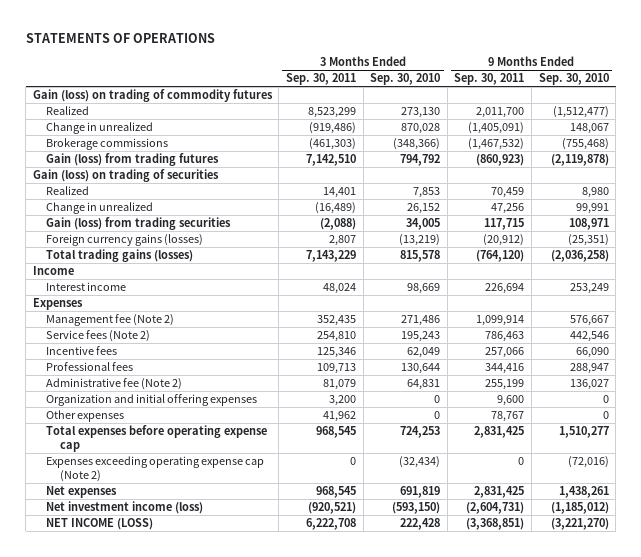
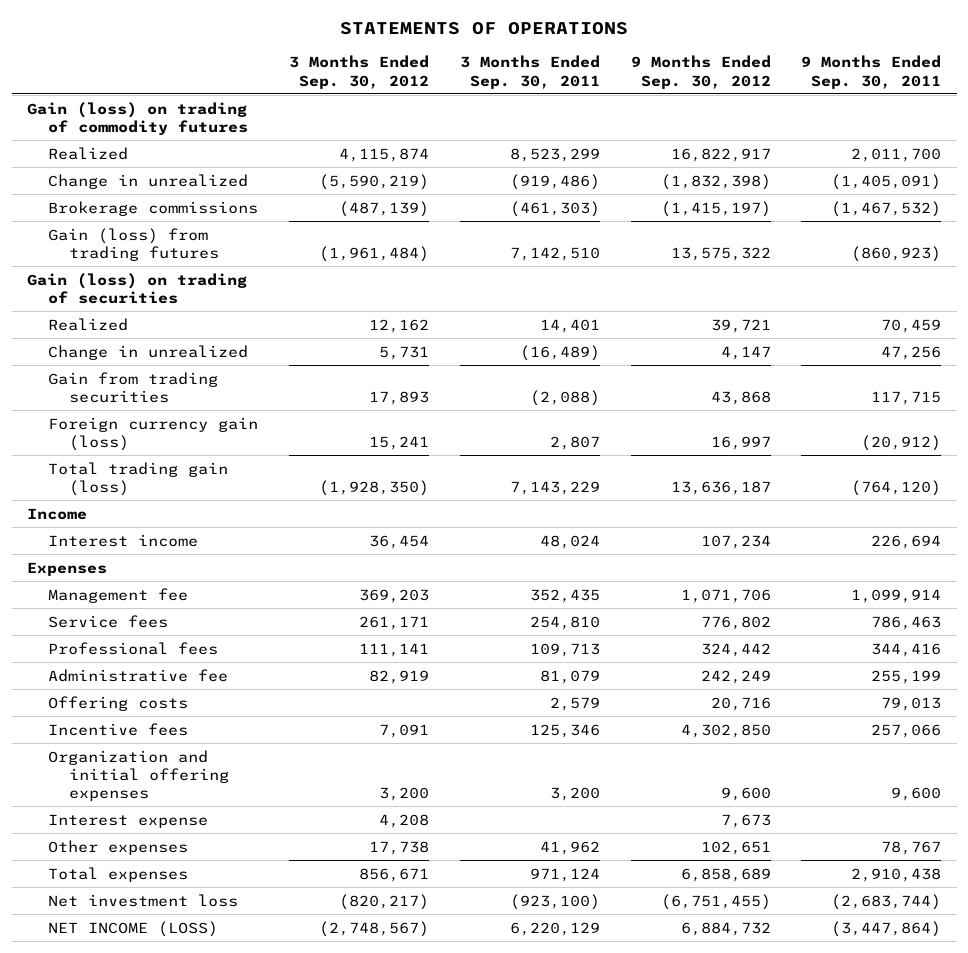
[370,73,441,86] Sep. 30, 2010 -> none
[538,73,609,86] Sep. 30, 2010 -> none
none -> [289,55,430,89] 3 Months Ended Sep. 30, 2012
none -> [630,55,771,89] 9 Months Ended Sep. 30, 2012
[46,217,232,231] Gain (loss) from trading securities -> [48,371,219,403] Gain from trading securities
[46,234,204,247] Foreign currency gains (losses) -> [48,416,259,451] Foreign currency gain (loss)
[46,249,194,263] Total trading gains (losses) -> [48,461,229,496] Total trading gain (loss)
[46,314,175,327] Management fee (Note 2) -> [48,587,189,603] Management fee
[46,330,151,343] Service fees (Note 2) -> [48,614,169,628] Service fees
[46,378,183,391] Administrative fee (Note 2) -> [48,668,229,682] Administrative fee
none -> [48,695,189,711] Offering costs
[46,346,118,356] Incentive fees -> [48,722,189,736] Incentive fees
none -> [48,813,209,828] Interest expense
[46,425,268,452] Total expenses before operating expense cap -> none
[46,456,265,482] Expenses exceeding operating expense cap (Note 2) -> none
[46,486,118,499] Net expenses -> [48,866,189,882] Total expenses
[315,486,356,499] 968,545 -> [529,867,600,882] 971,124
[474,486,525,499] 2,831,425 -> [851,867,942,882] 2,910,438
[46,501,204,515] Net investment income (loss) -> [48,893,239,907] Net investment loss
[307,502,356,515] (920,521) -> [509,893,600,910] (923,100)
[466,502,525,515] (2,604,731) -> [831,893,942,910] (2,683,744)
[305,518,356,531] 6,222,708 -> [509,921,600,936] 6,220,129
[466,518,525,531] (3,368,851) -> [831,920,942,937] (3,447,864)

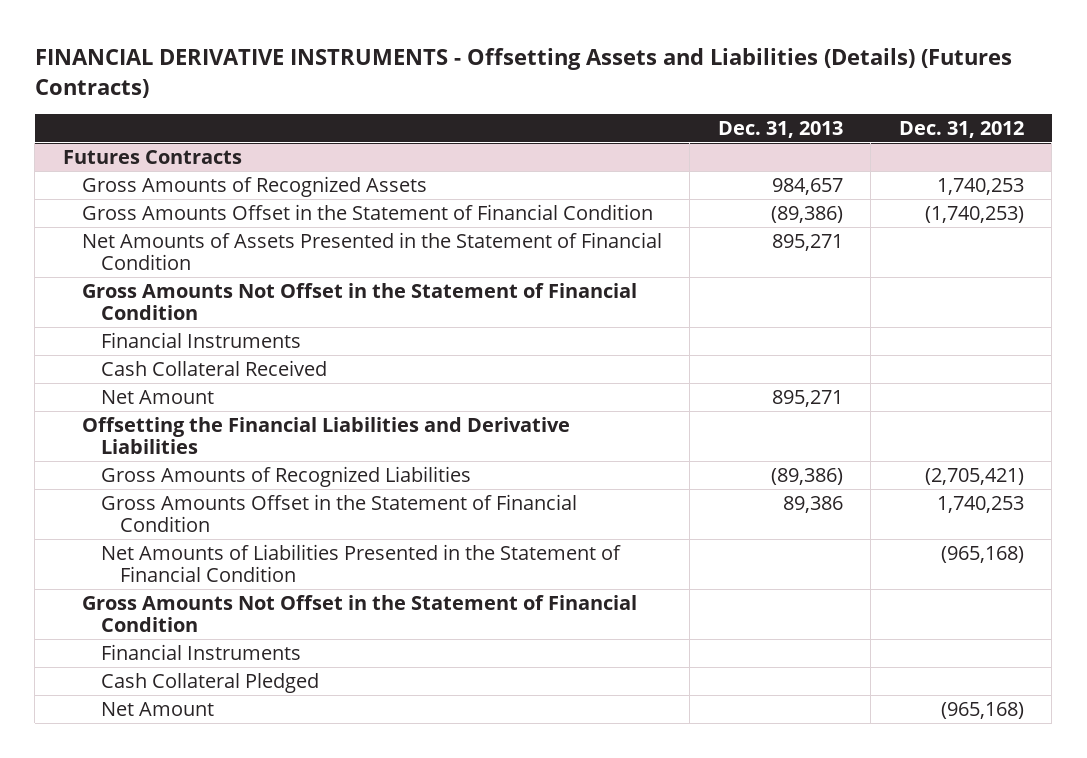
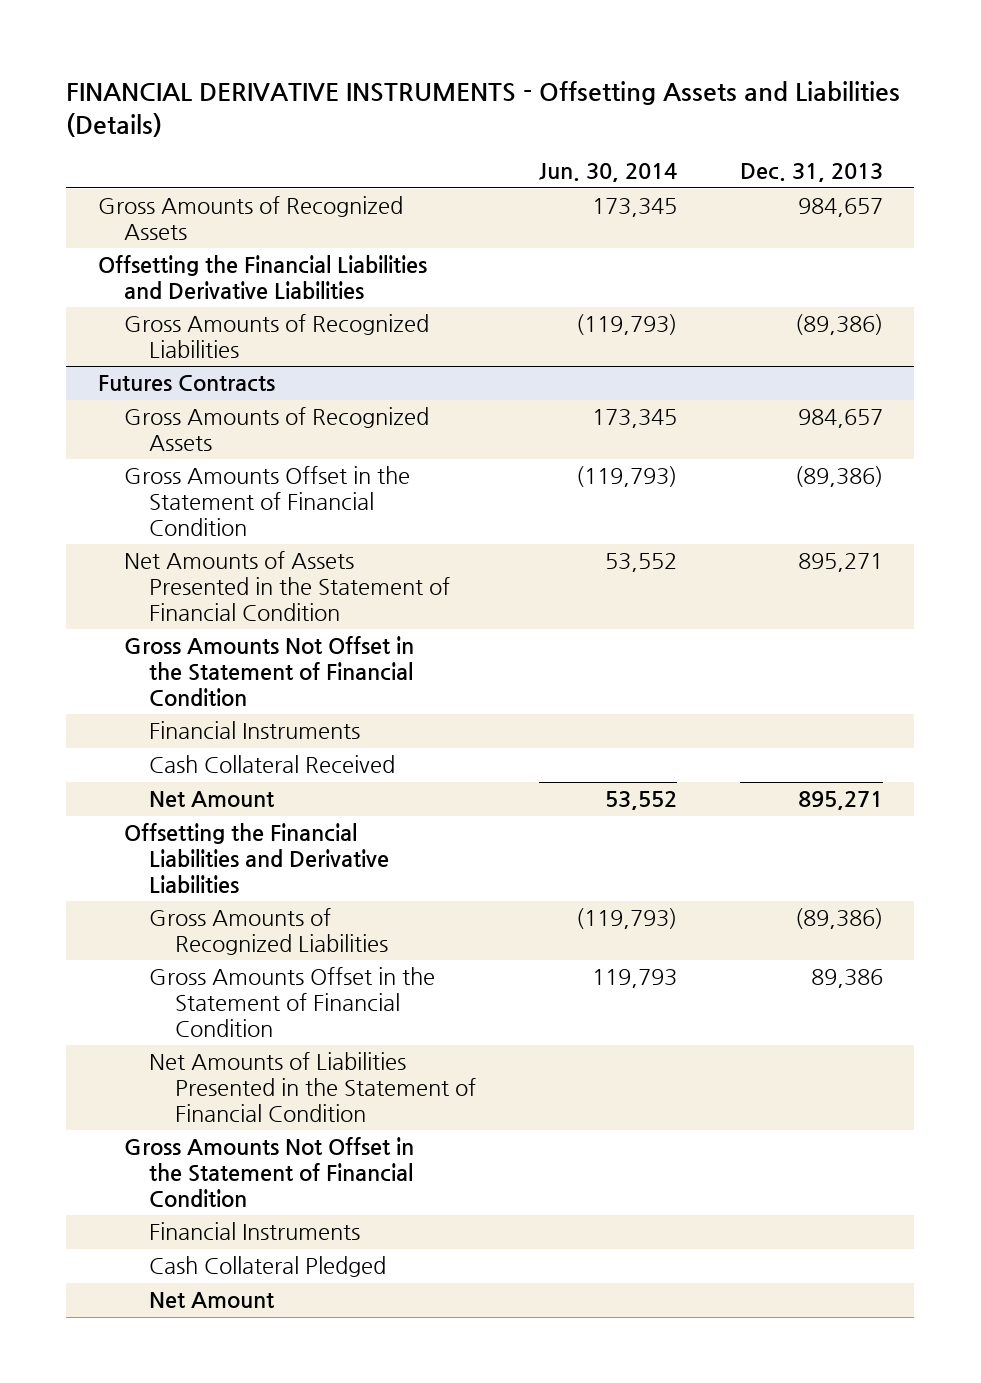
[34,47,1012,98] FINANCIAL DERIVATIVE INSTRUMENTS - Offsetting Assets and Liabilities (Details) (Futures Contracts) -> [66,80,901,137] FINANCIAL DERIVATIVE INSTRUMENTS - Offsetting Assets and Liabilities (Details)
[898,120,1024,138] Dec. 31, 2012 -> none
none -> [538,163,677,183] Jun. 30, 2014
none -> [97,196,403,241] Gross Amounts of Recognized Assets
none -> [97,255,427,300] Offsetting the Financial Liabilities and Derivative Liabilities
none -> [123,314,429,359] Gross Amounts of Recognized Liabilities

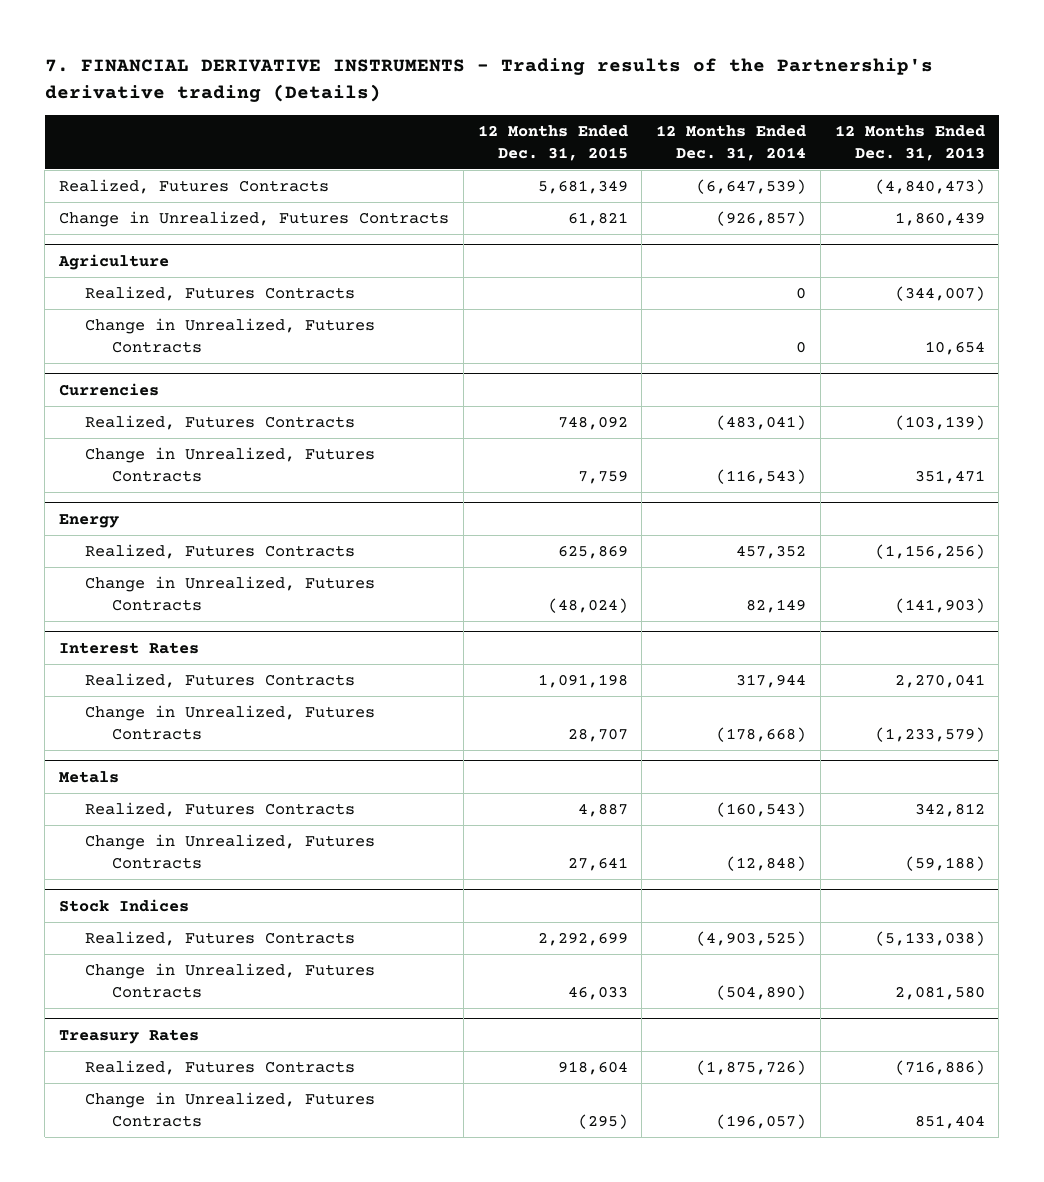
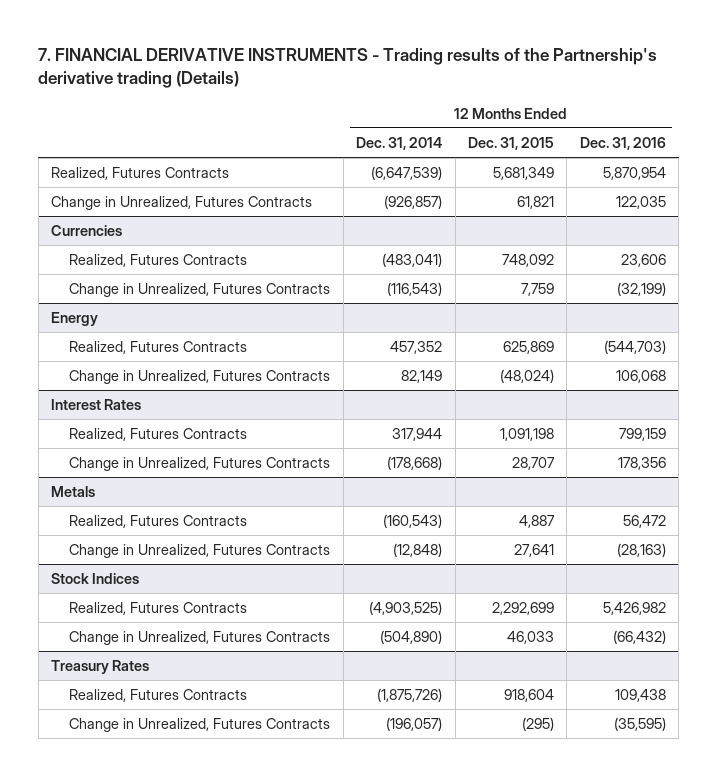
[834,124,985,161] 12 Months Ended Dec. 31, 2013 -> none
none -> [579,137,666,151] Dec. 31, 2016
[58,253,170,270] Agriculture -> none
[85,286,356,302] Realized, Futures Contracts -> none
[85,318,376,353] Change in Unrealized, Futures Contracts -> none

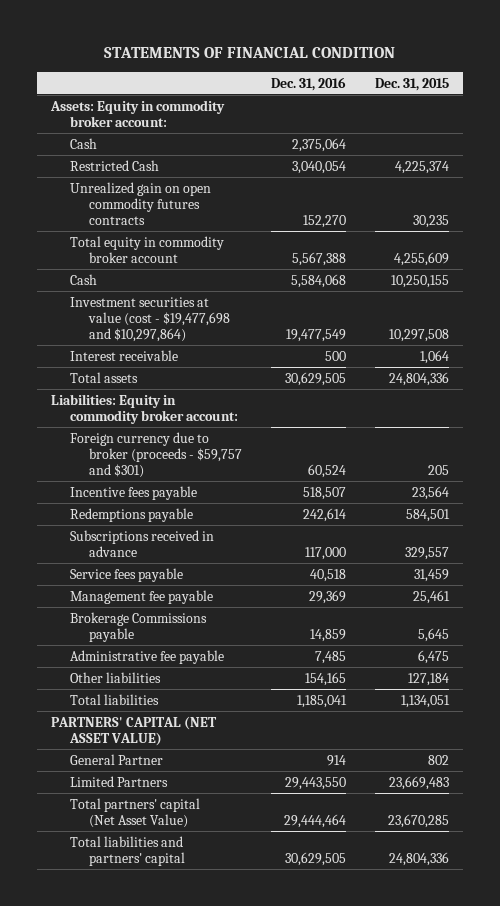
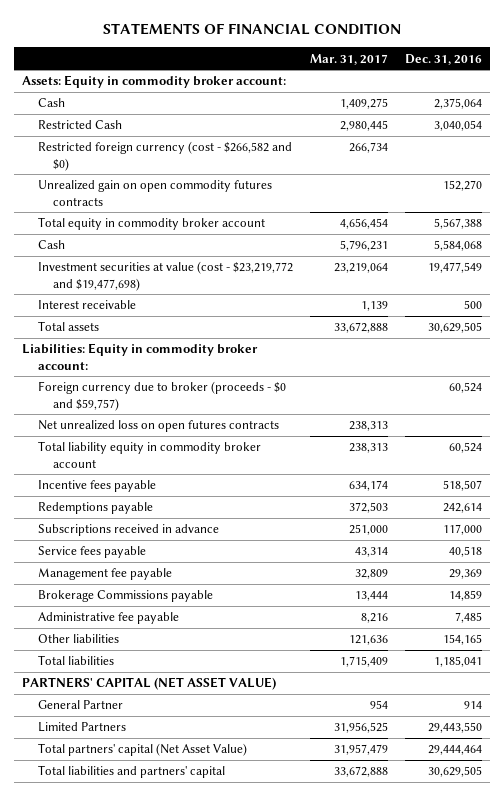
[374,77,449,91] Dec. 31, 2015 -> none
none -> [309,53,388,65] Mar. 31, 2017
none -> [37,141,292,171] Restricted foreign currency (cost - $266,582 and $0)
[70,296,230,342] Investment securities at value (cost - $19,477,698 and $10,297,864) -> [37,261,293,291] Investment securities at value (cost - $23,219,772 and $19,477,698)
[70,431,242,478] Foreign currency due to broker (proceeds - $59,757 and $301) -> [37,381,286,411] Foreign currency due to broker (proceeds - $0 and $59,757)
none -> [37,420,279,433] Net unrealized loss on open futures contracts
none -> [37,441,261,468] Total liability equity in commodity broker account

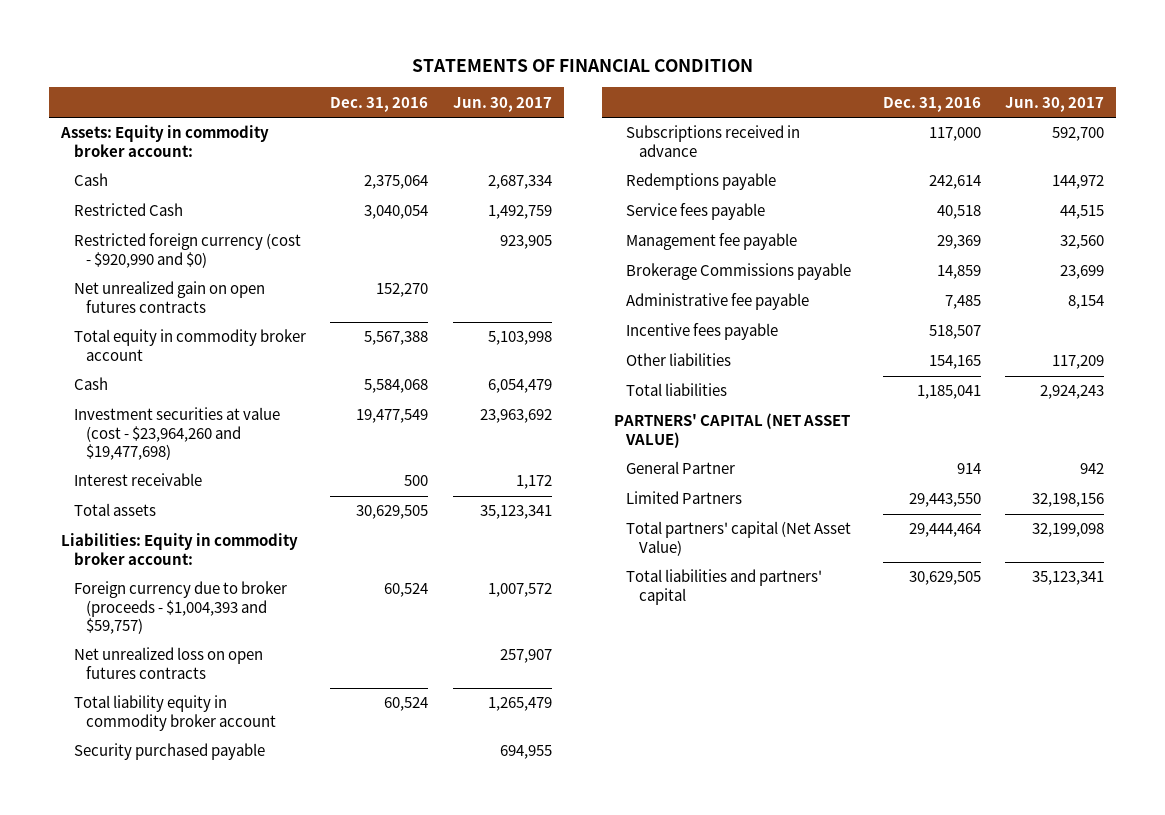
[309,53,388,65] Mar. 31, 2017 -> none
none -> [452,96,552,112] Jun. 30, 2017
[37,141,292,171] Restricted foreign currency (cost - $266,582 and $0) -> [73,233,301,268] Restricted foreign currency (cost - $920,990 and $0)
[37,180,272,206] Unrealized gain on open commodity futures contracts -> [73,281,265,313] Net unrealized gain on open futures contracts
[37,261,293,291] Investment securities at value (cost - $23,219,772 and $19,477,698) -> [73,407,280,460] Investment securities at value (cost - $23,964,260 and $19,477,698)
[37,381,286,411] Foreign currency due to broker (proceeds - $0 and $59,757) -> [73,581,287,634] Foreign currency due to broker (proceeds - $1,004,393 and $59,757)
none -> [73,743,265,761] Security purchased payable
[37,502,153,515] Redemptions payable -> [626,173,777,191] Redemptions payable
[37,480,156,493] Incentive fees payable -> [626,323,779,341] Incentive fees payable

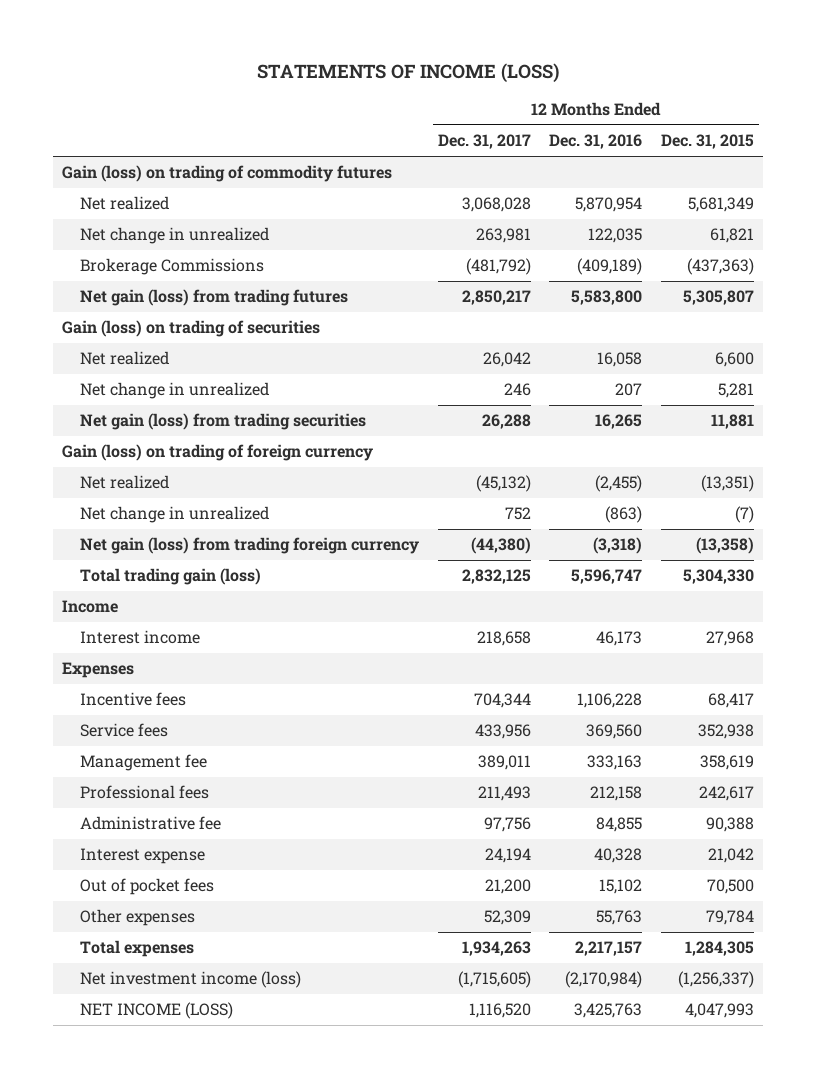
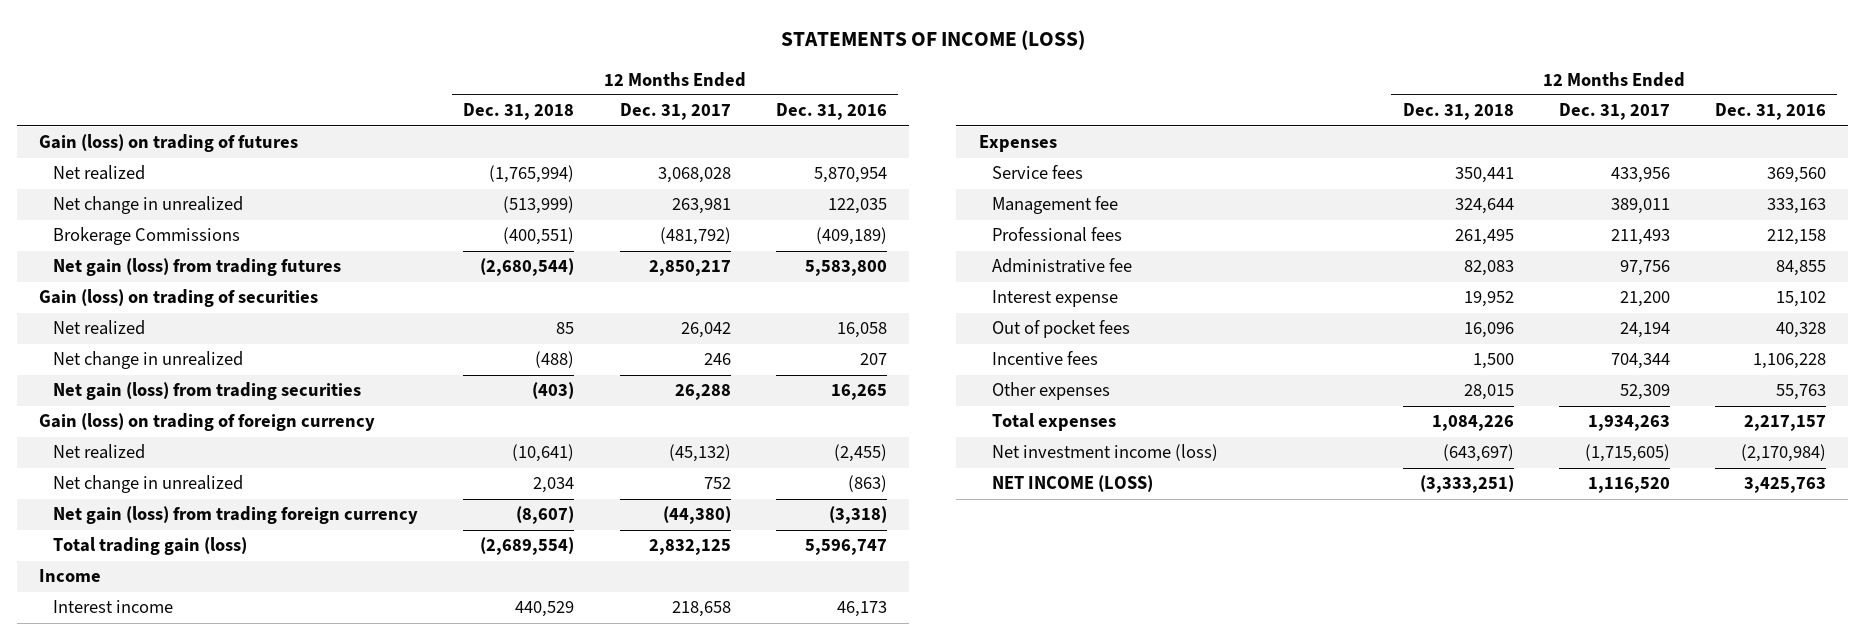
[661,134,755,150] Dec. 31, 2015 -> none
none -> [463,103,575,121] Dec. 31, 2018
[62,165,393,183] Gain (loss) on trading of commodity futures -> [39,134,299,153] Gain (loss) on trading of futures
[484,848,531,864] 24,194 -> [1619,291,1670,308] 21,200
[594,848,643,864] 40,328 -> [1775,291,1826,308] 15,102
[484,879,531,895] 21,200 -> [1619,322,1670,339] 24,194
[599,879,643,895] 15,102 -> [1775,322,1826,339] 40,328
[79,692,186,707] Incentive fees -> [992,351,1099,366] Incentive fees

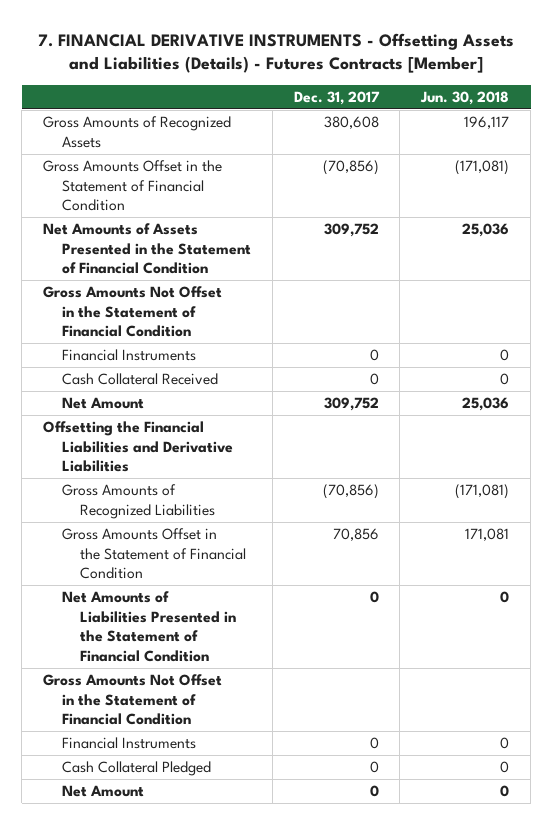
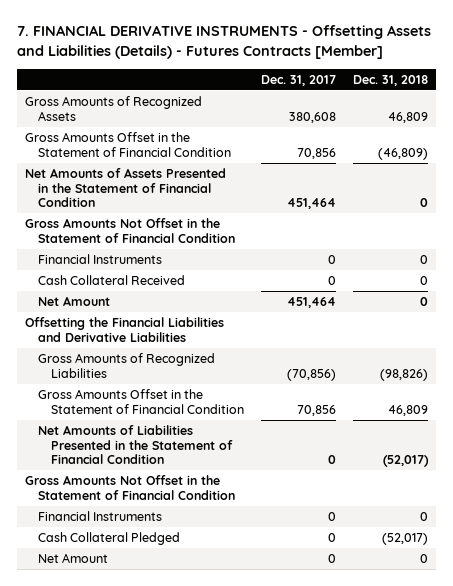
[420,90,510,105] Jun. 30, 2018 -> none
none -> [352,74,428,86] Dec. 31, 2018
[322,160,379,176] (70,856) -> [296,147,336,159] 70,856
[323,223,379,238] 309,752 -> [286,198,336,210] 451,464
[323,397,379,412] 309,752 -> [286,297,336,309] 451,464

